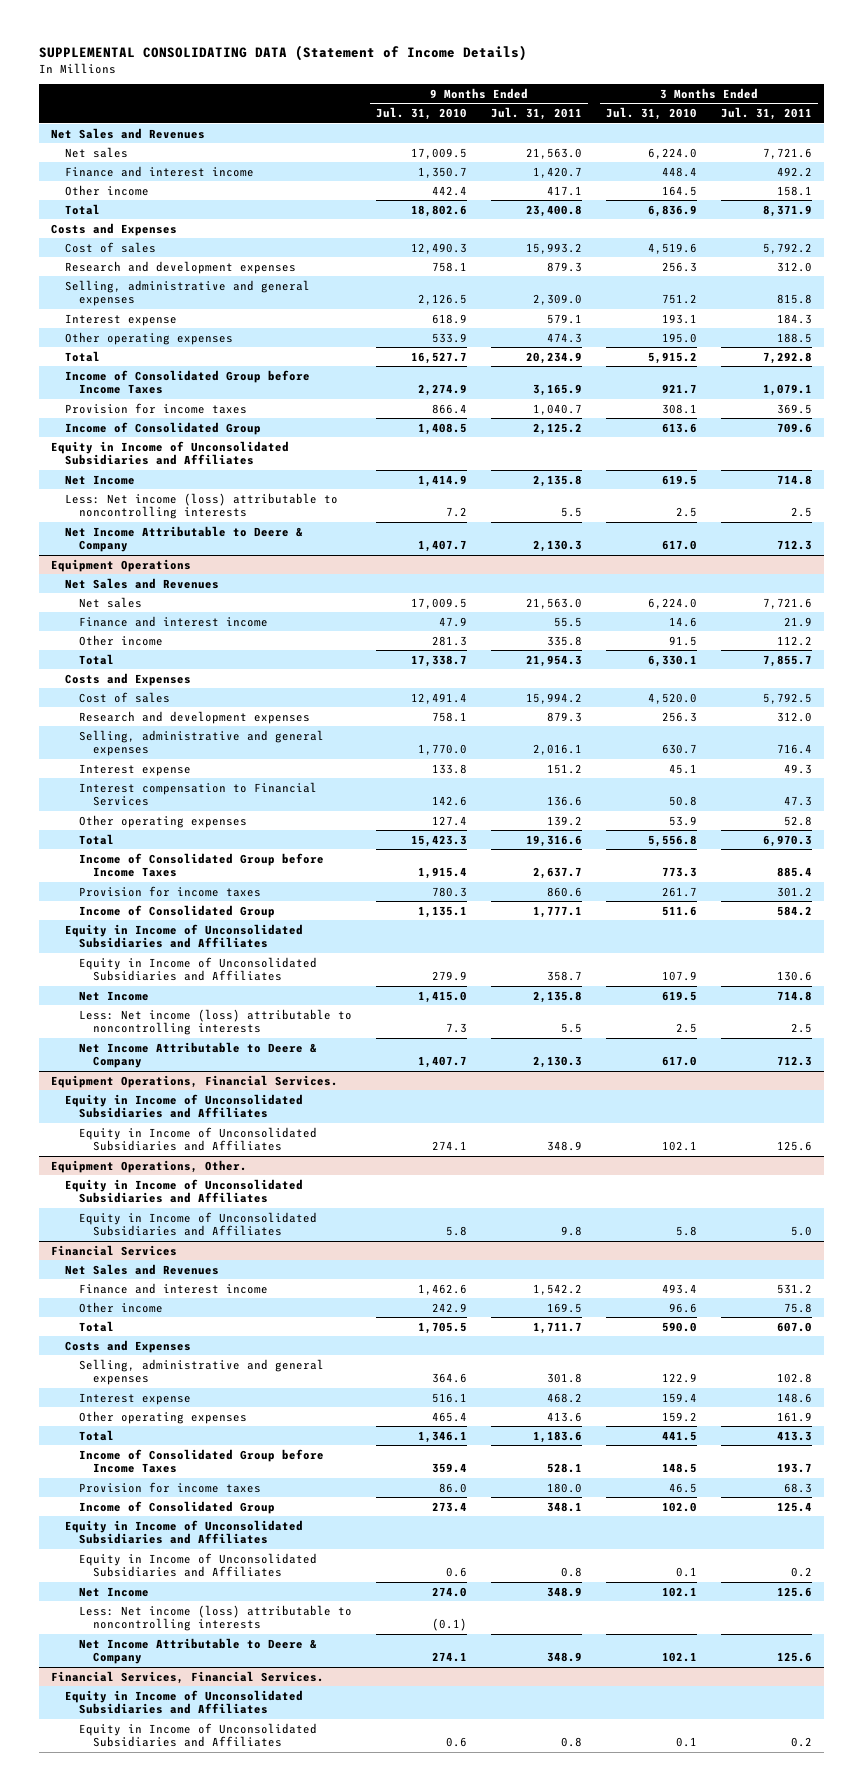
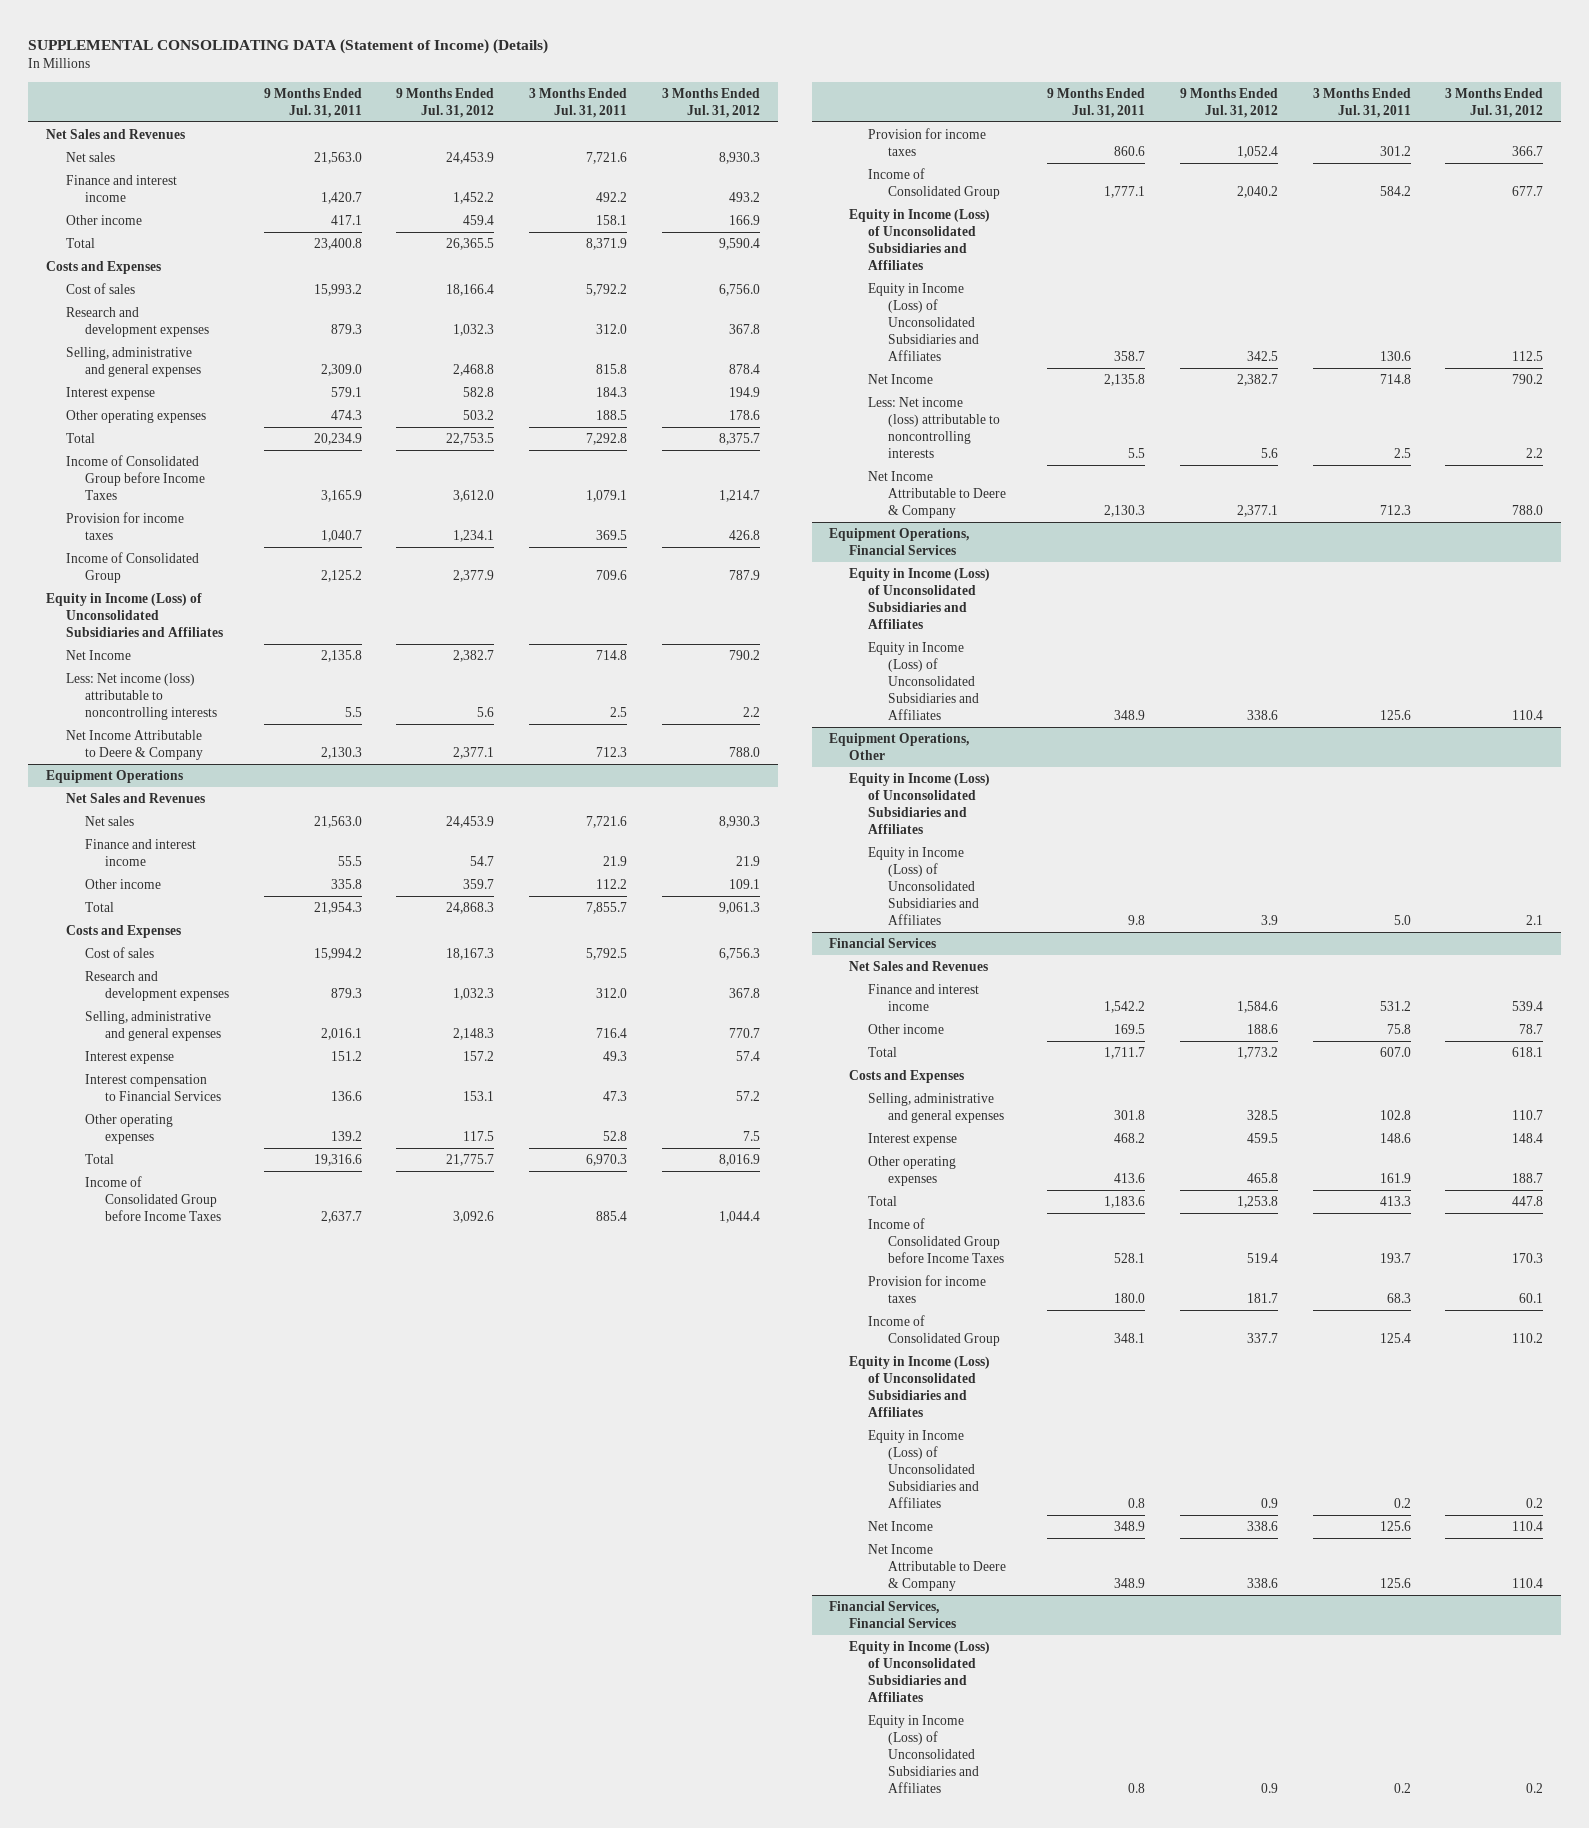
[39,44,528,61] SUPPLEMENTAL CONSOLIDATING DATA (Statement of Income Details) -> [28,38,549,54] SUPPLEMENTAL CONSOLIDATING DATA (Statement of Income) (Details)
[375,106,467,120] Jul. 31, 2010 -> none
[605,106,697,120] Jul. 31, 2010 -> none
none -> [396,87,495,118] 9 Months Ended Jul. 31, 2012
none -> [662,87,761,118] 3 Months Ended Jul. 31, 2012
[51,440,290,466] Equity in Income of Unconsolidated Subsidiaries and Affiliates -> [45,593,223,637] Equity in Income (Loss) of Unconsolidated Subsidiaries and Affiliates
[65,923,304,949] Equity in Income of Unconsolidated Subsidiaries and Affiliates -> [848,209,990,270] Equity in Income (Loss) of Unconsolidated Subsidiaries and Affiliates
[78,956,317,982] Equity in Income of Unconsolidated Subsidiaries and Affiliates -> [868,283,980,361] Equity in Income (Loss) of Unconsolidated Subsidiaries and Affiliates
[51,1074,339,1088] Equipment Operations, Financial Services. -> [829,528,970,556] Equipment Operations, Financial Services
[65,1093,304,1119] Equity in Income of Unconsolidated Subsidiaries and Affiliates -> [848,568,990,629] Equity in Income (Loss) of Unconsolidated Subsidiaries and Affiliates
[78,1126,317,1152] Equity in Income of Unconsolidated Subsidiaries and Affiliates -> [868,642,980,720] Equity in Income (Loss) of Unconsolidated Subsidiaries and Affiliates
[51,1159,248,1173] Equipment Operations, Other. -> [829,733,970,761] Equipment Operations, Other
[65,1178,304,1204] Equity in Income of Unconsolidated Subsidiaries and Affiliates -> [848,773,990,834] Equity in Income (Loss) of Unconsolidated Subsidiaries and Affiliates
[78,1211,317,1237] Equity in Income of Unconsolidated Subsidiaries and Affiliates -> [868,847,980,925] Equity in Income (Loss) of Unconsolidated Subsidiaries and Affiliates
[65,1519,304,1545] Equity in Income of Unconsolidated Subsidiaries and Affiliates -> [848,1356,990,1417] Equity in Income (Loss) of Unconsolidated Subsidiaries and Affiliates
[78,1552,317,1578] Equity in Income of Unconsolidated Subsidiaries and Affiliates -> [868,1430,980,1508] Equity in Income (Loss) of Unconsolidated Subsidiaries and Affiliates
[78,1604,352,1632] Less: Net income (loss) attributable to noncontrolling interests -> none
[51,1670,325,1684] Financial Services, Financial Services. -> [829,1601,956,1629] Financial Services, Financial Services
[65,1689,304,1715] Equity in Income of Unconsolidated Subsidiaries and Affiliates -> [848,1641,990,1702] Equity in Income (Loss) of Unconsolidated Subsidiaries and Affiliates
[78,1722,317,1748] Equity in Income of Unconsolidated Subsidiaries and Affiliates -> [868,1715,980,1793] Equity in Income (Loss) of Unconsolidated Subsidiaries and Affiliates

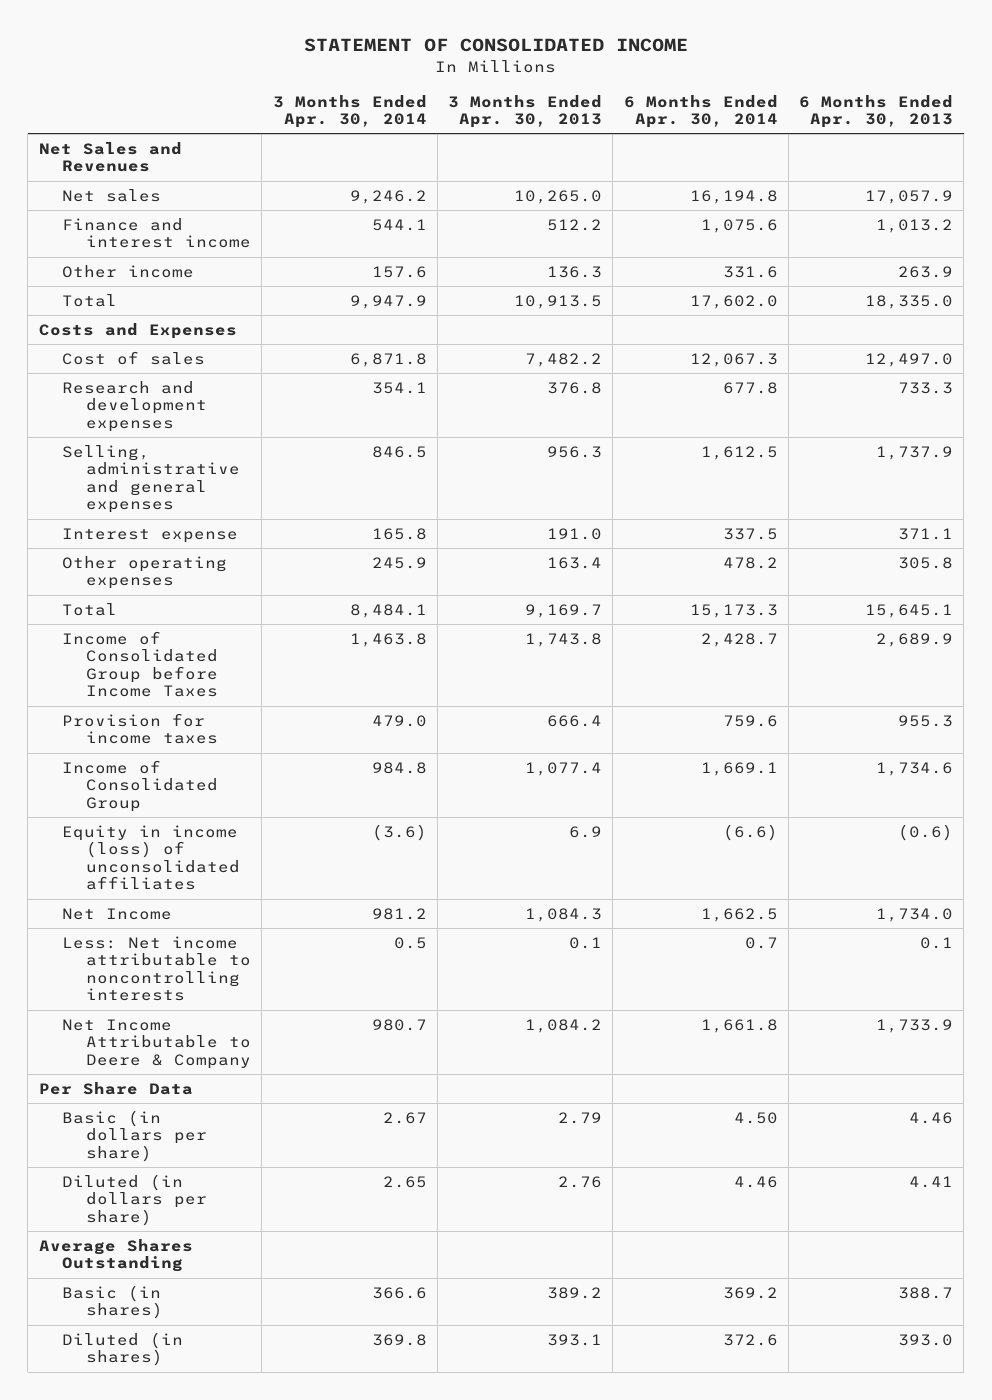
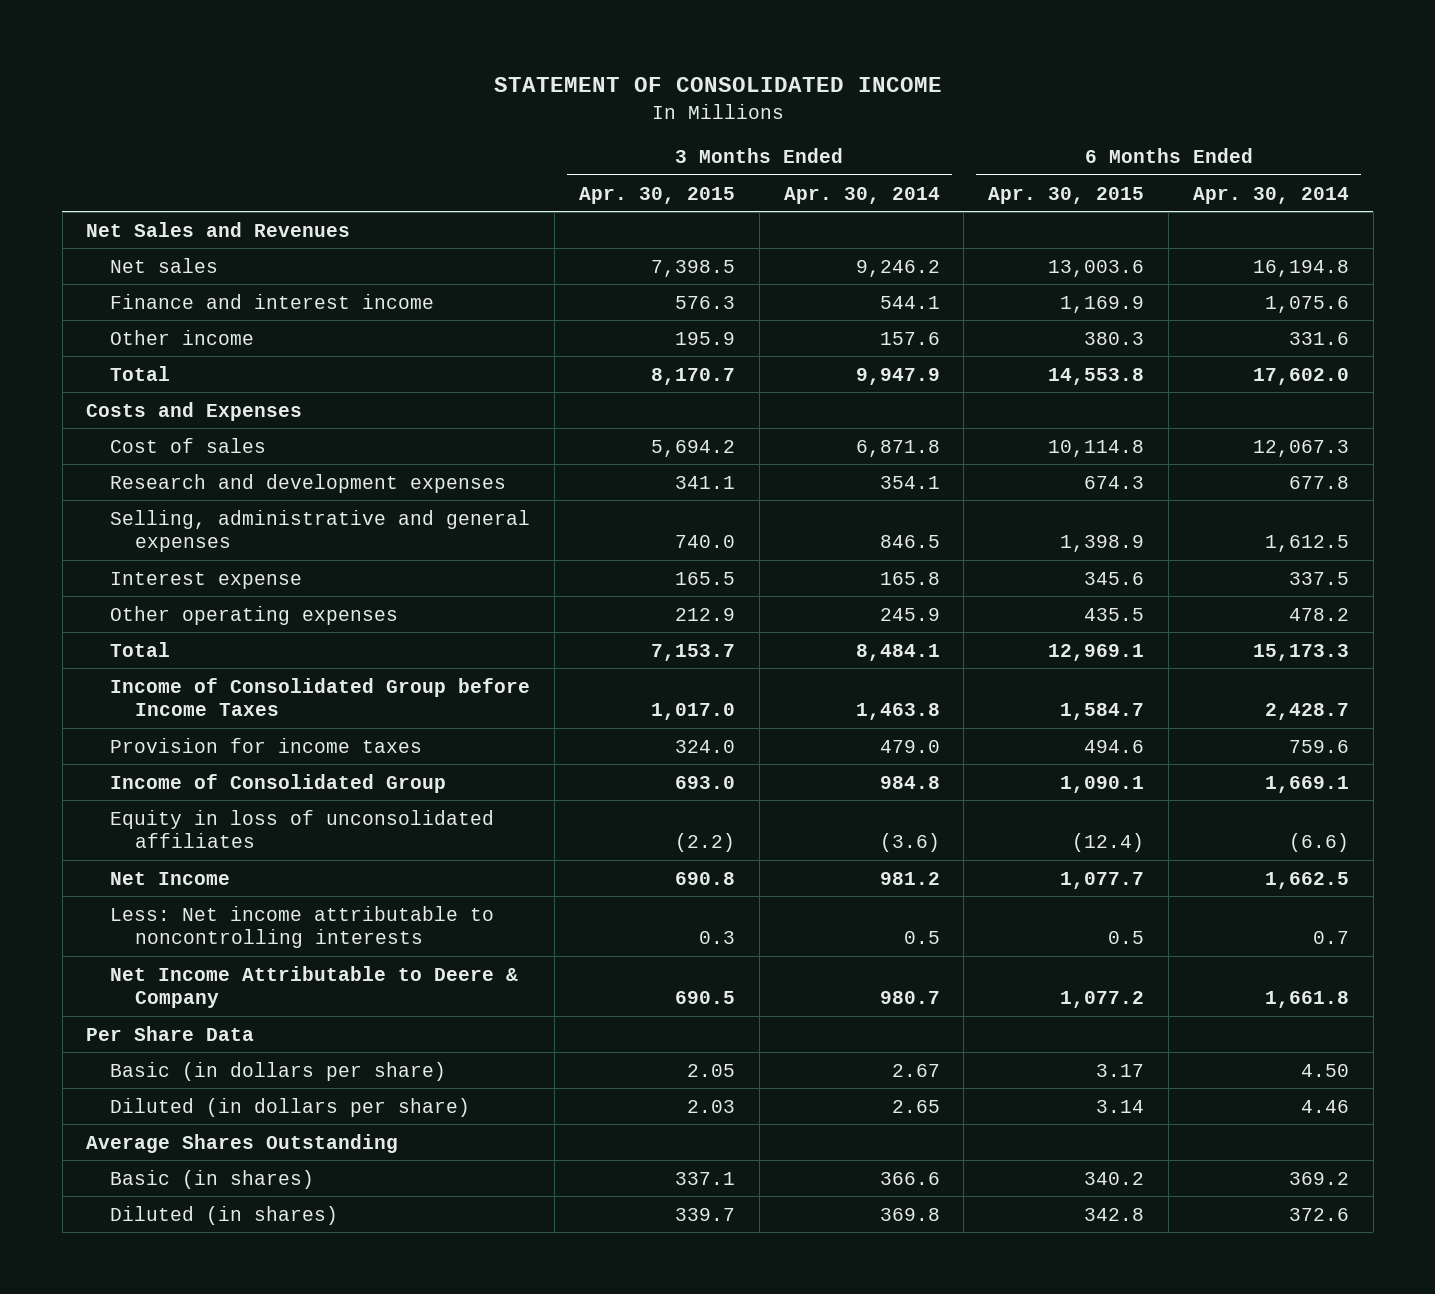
[448,94,603,128] 3 Months Ended Apr. 30, 2013 -> none
[799,94,954,128] 6 Months Ended Apr. 30, 2013 -> none
none -> [579,186,736,204] Apr. 30, 2015
none -> [988,186,1145,204] Apr. 30, 2015
[62,824,240,891] Equity in income (loss) of unconsolidated affiliates -> [110,809,495,849] Equity in loss of unconsolidated affiliates

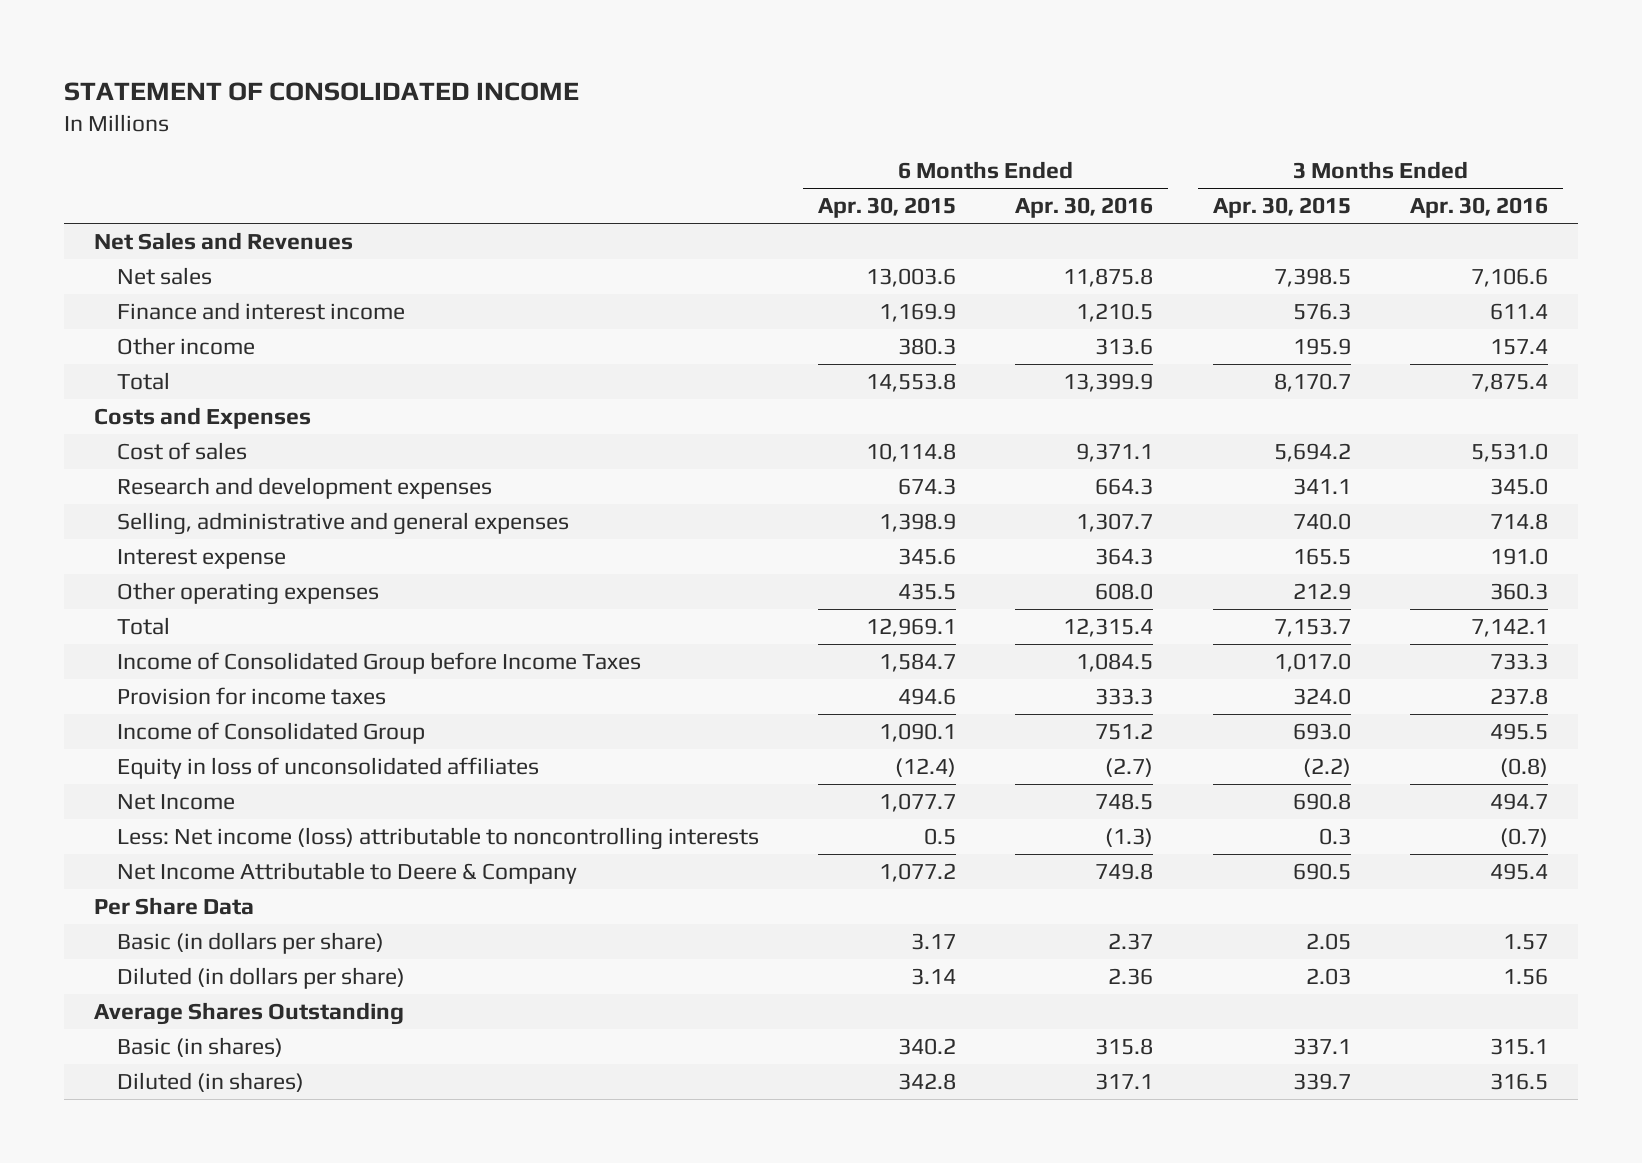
[783,186,940,204] Apr. 30, 2014 -> none
[1192,186,1349,204] Apr. 30, 2014 -> none
none -> [1015,197,1154,219] Apr. 30, 2016
none -> [1410,197,1549,219] Apr. 30, 2016
[110,905,495,949] Less: Net income attributable to noncontrolling interests -> [116,826,759,850] Less: Net income (loss) attributable to noncontrolling interests

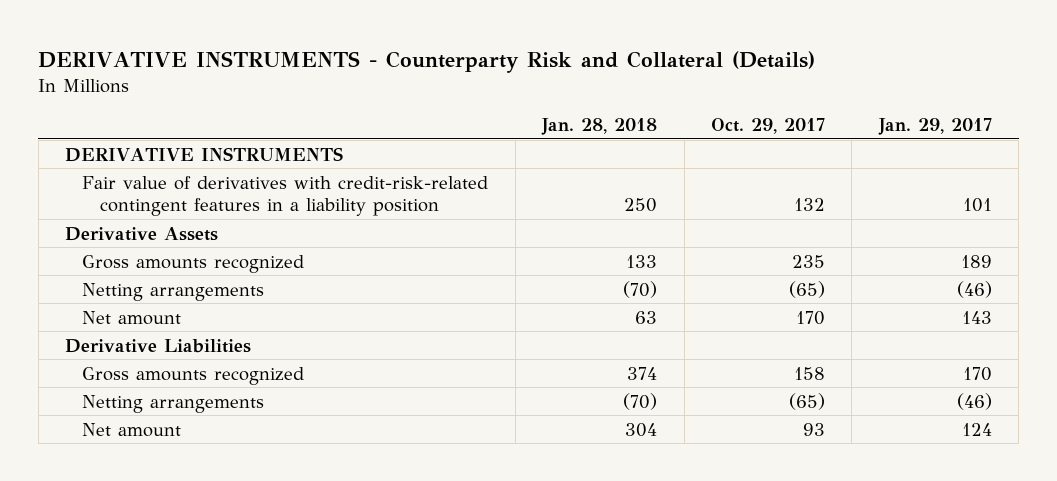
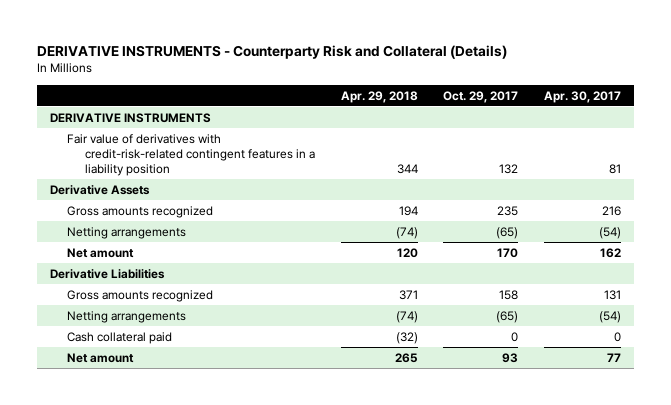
[541,117,658,135] Jan. 28, 2018 -> none
[877,117,992,135] Jan. 29, 2017 -> none
none -> [340,90,418,103] Apr. 29, 2018
none -> [544,90,622,103] Apr. 30, 2017
none -> [67,331,173,344] Cash collateral paid

